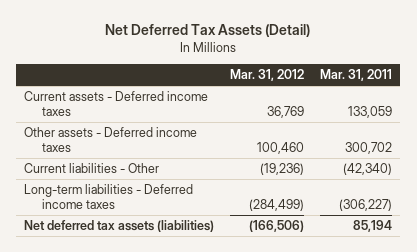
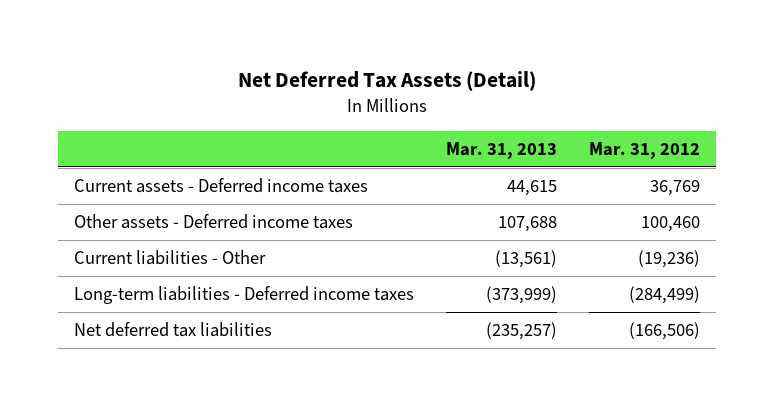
[320,69,393,82] Mar. 31, 2011 -> none
none -> [446,141,558,159] Mar. 31, 2013
[24,219,215,232] Net deferred tax assets (liabilities) -> [74,321,273,337] Net deferred tax liabilities

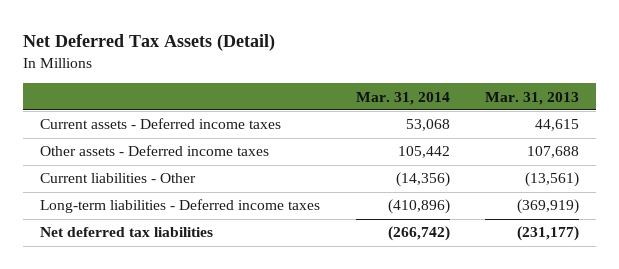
[589,141,701,159] Mar. 31, 2012 -> none
none -> [355,91,450,105] Mar. 31, 2014
[486,285,558,304] (373,999) -> [516,199,579,215] (369,919)
[486,321,558,340] (235,257) -> [516,226,579,242] (231,177)

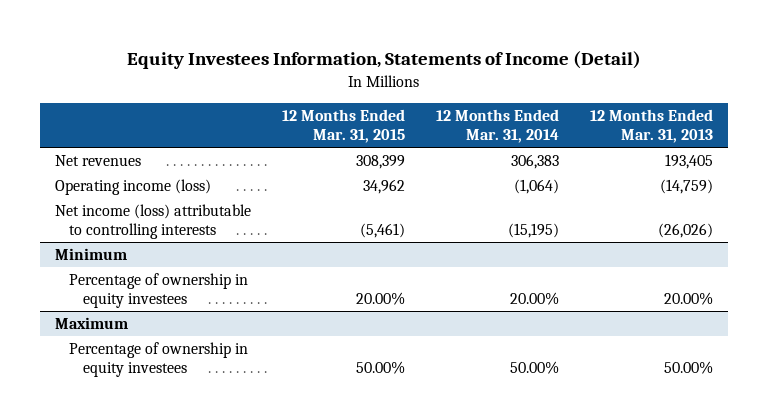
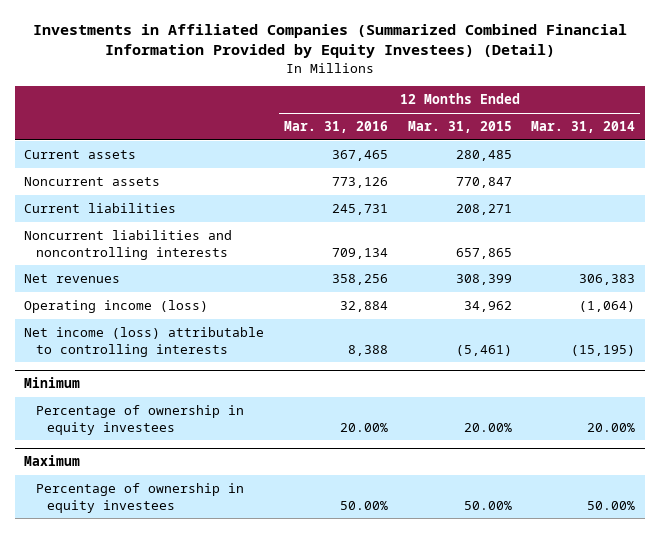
[127,50,642,69] Equity Investees Information, Statements of Income (Detail) -> [32,23,627,59] Investments in Affiliated Companies (Summarized Combined Financial Information Provided by Equity Investees) (Detail)
[589,108,713,144] 12 Months Ended Mar. 31, 2013 -> none
none -> [283,121,388,134] Mar. 31, 2016
none -> [24,150,137,160] Current assets
none -> [24,177,161,187] Noncurrent assets
none -> [24,203,177,214] Current liabilities
none -> [24,230,233,260] Noncurrent liabilities and noncontrolling interests

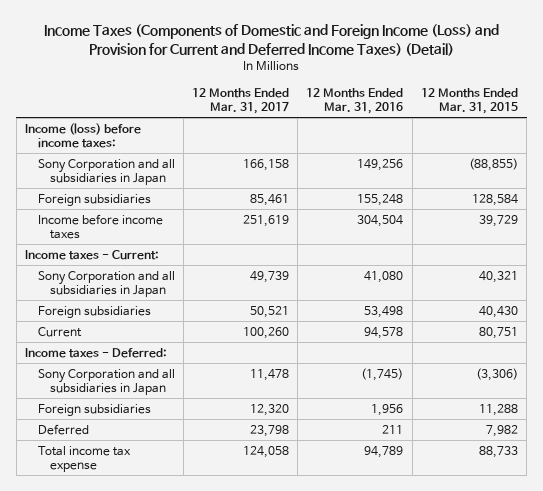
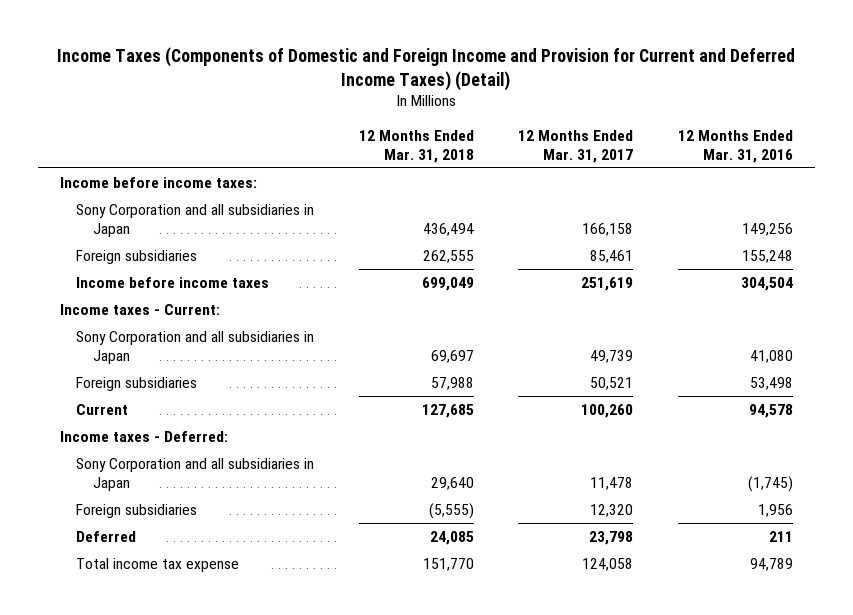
[44,23,500,56] Income Taxes (Components of Domestic and Foreign Income (Loss) and Provision for Current and Deferred Income Taxes) (Detail) -> [57,46,796,91] Income Taxes (Components of Domestic and Foreign Income and Provision for Current and Deferred Income Taxes) (Detail)
[420,87,518,115] 12 Months Ended Mar. 31, 2015 -> none
none -> [358,129,474,163] 12 Months Ended Mar. 31, 2018
[24,122,141,149] Income (loss) before income taxes: -> [60,176,258,188] Income before income taxes:

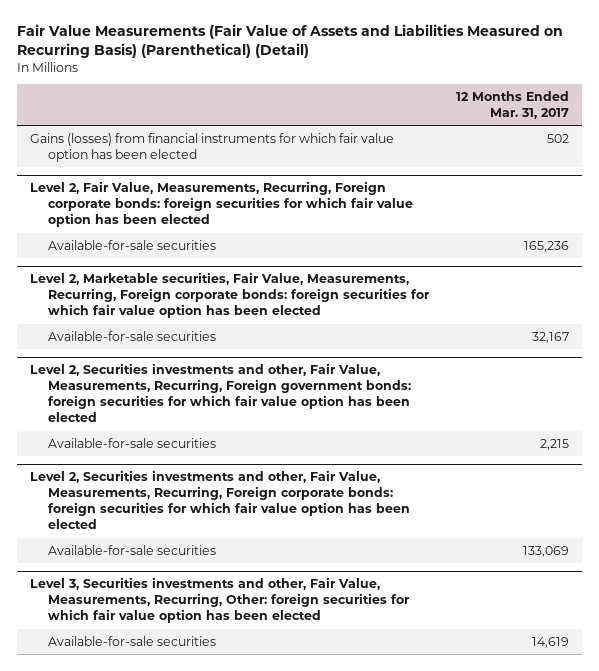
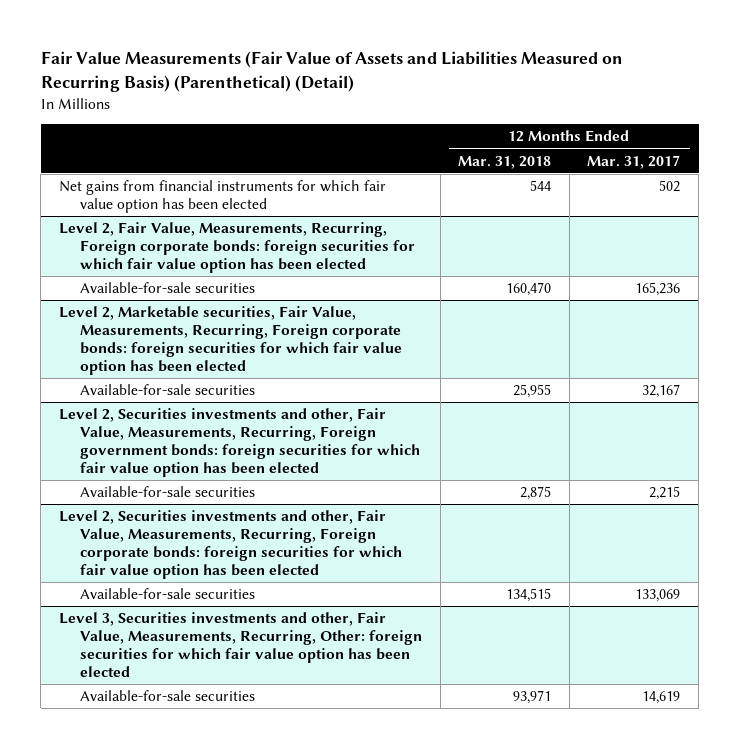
none -> [458,155,552,169] Mar. 31, 2018
[29,133,394,163] Gains (losses) from financial instruments for which fair value option has been elected -> [58,180,386,214] Net gains from financial instruments for which fair value option has been elected

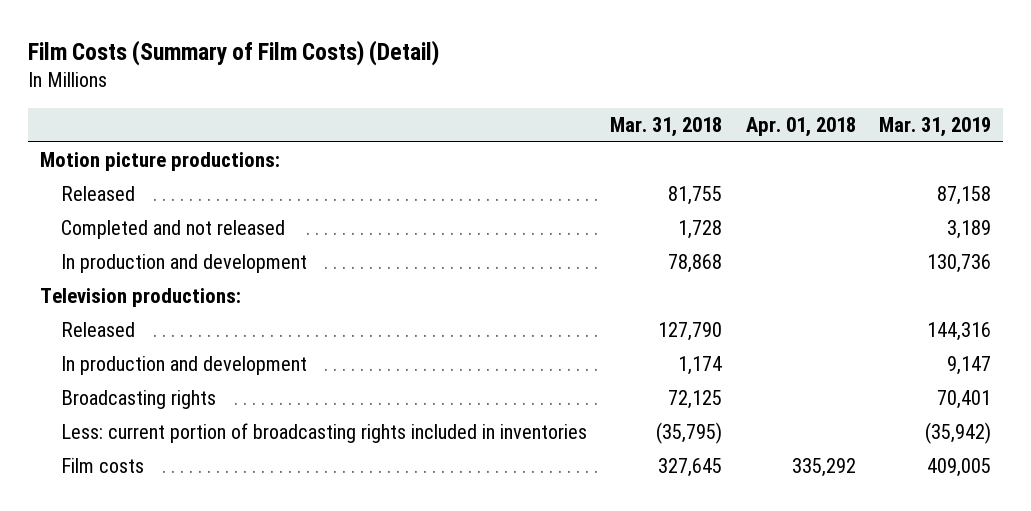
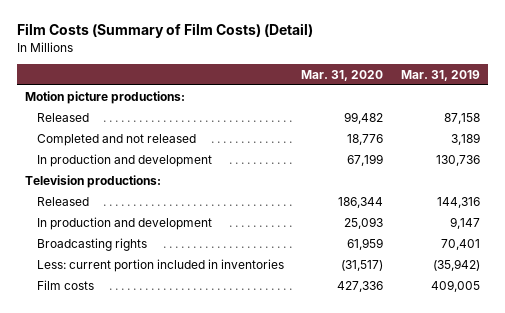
[610,116,723,137] Mar. 31, 2018 -> none
[745,116,856,137] Apr. 01, 2018 -> none
none -> [301,69,384,81] Mar. 31, 2020
[60,423,587,444] Less: current portion of broadcasting rights included in inventories -> [36,258,284,272] Less: current portion included in inventories

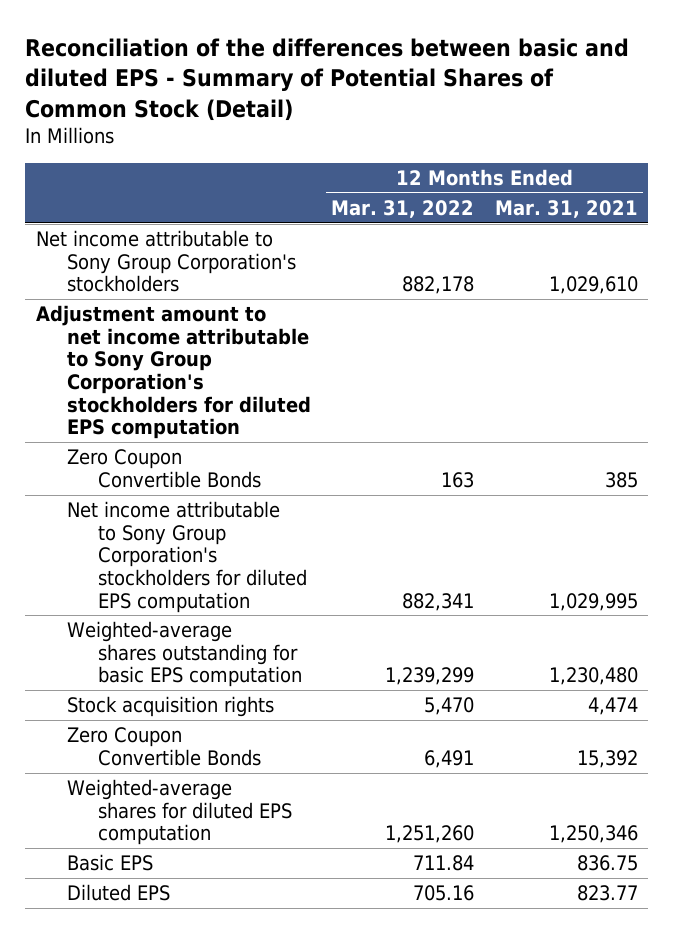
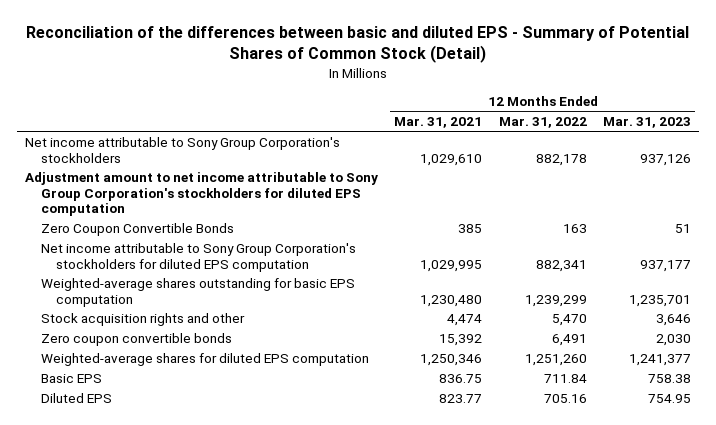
none -> [602,117,691,129] Mar. 31, 2023
[66,696,274,718] Stock acquisition rights -> [40,312,245,326] Stock acquisition rights and other
[66,727,261,766] Zero Coupon Convertible Bonds -> [40,332,232,346] Zero coupon convertible bonds

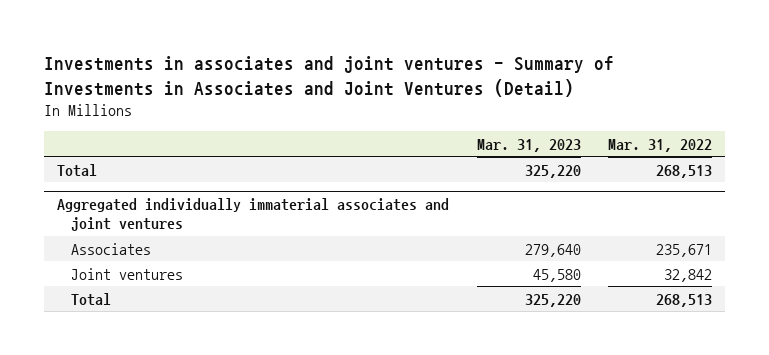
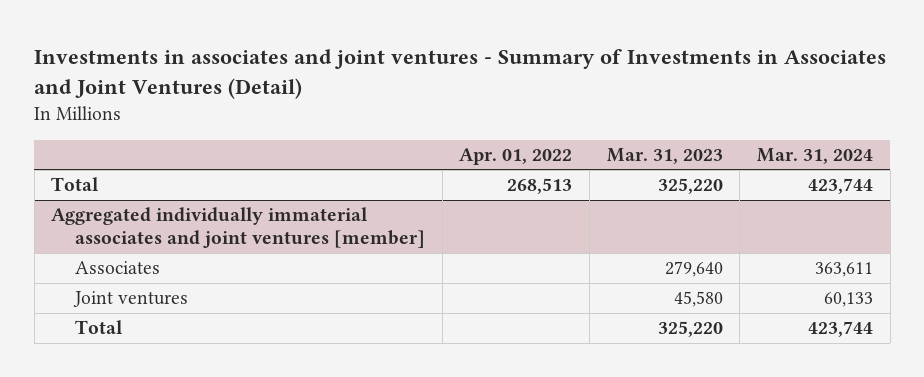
[607,138,712,152] Mar. 31, 2022 -> none
none -> [459,147,573,165] Apr. 01, 2022
none -> [757,147,874,164] Mar. 31, 2024
[57,198,450,232] Aggregated individually immaterial associates and joint ventures -> [51,207,426,248] Aggregated individually immaterial associates and joint ventures [member]

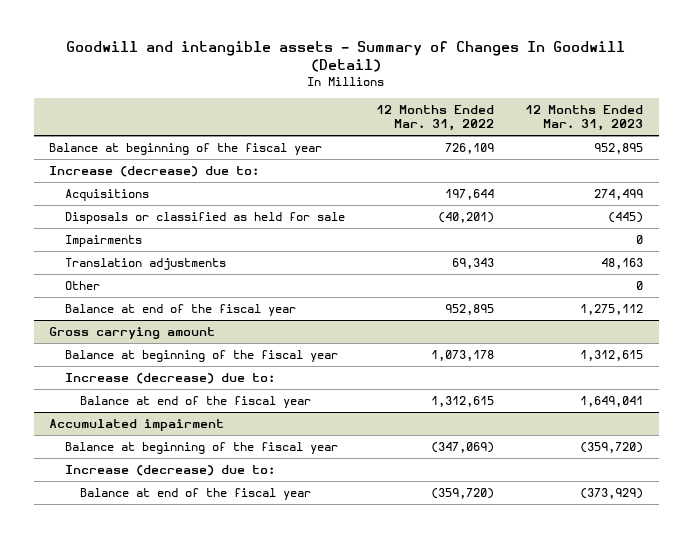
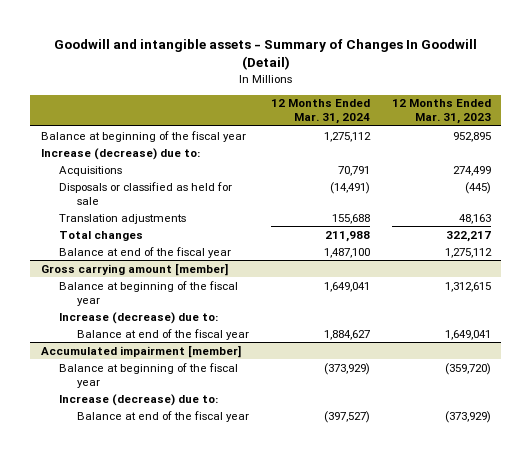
[376,104,495,132] 12 Months Ended Mar. 31, 2022 -> none
none -> [270,99,370,125] 12 Months Ended Mar. 31, 2024
[64,234,142,247] Impairments -> none
[64,280,100,290] Other -> none
none -> [59,230,144,241] Total changes
[49,326,216,339] Gross carrying amount -> [41,262,229,276] Gross carrying amount [member]
[49,418,225,431] Accumulated impairment -> [41,344,242,358] Accumulated impairment [member]

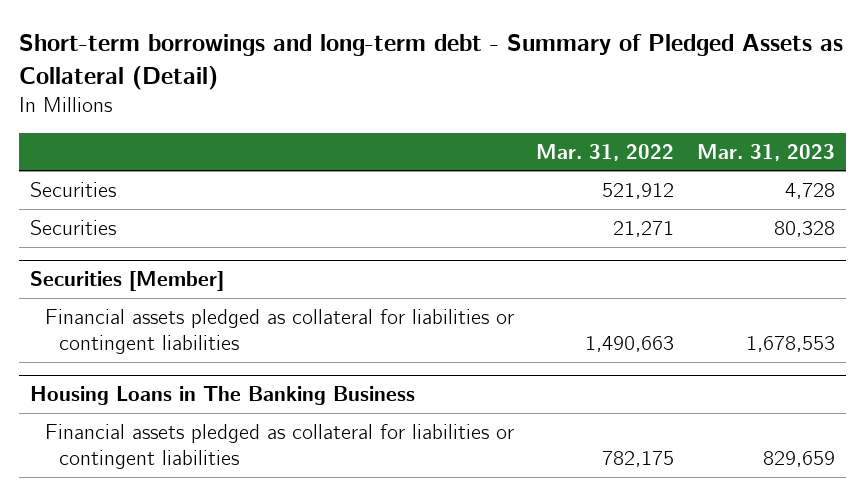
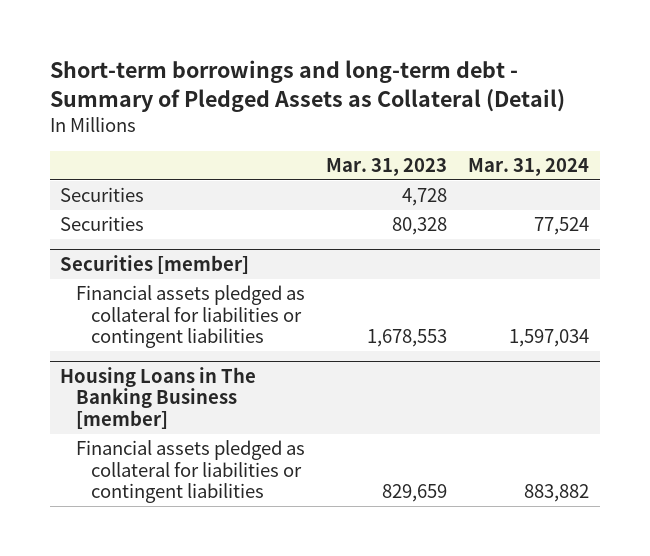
[536,143,675,161] Mar. 31, 2022 -> none
none -> [468,157,590,176] Mar. 31, 2024
[30,271,225,292] Securities [Member] -> [60,255,250,275] Securities [member]
[30,386,416,406] Housing Loans in The Banking Business -> [60,367,257,429] Housing Loans in The Banking Business [member]

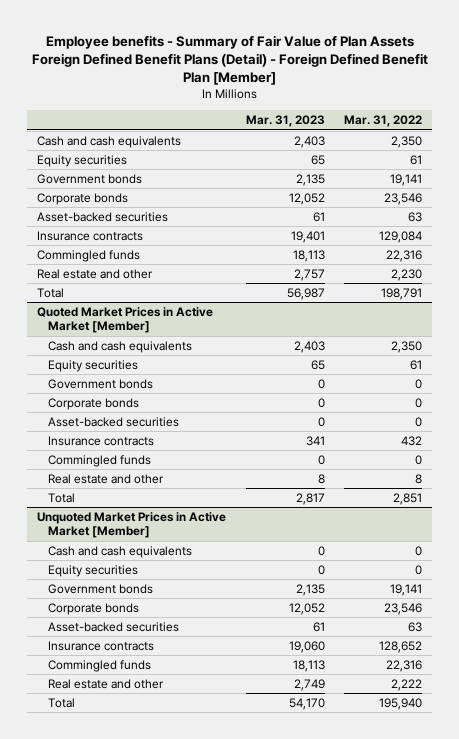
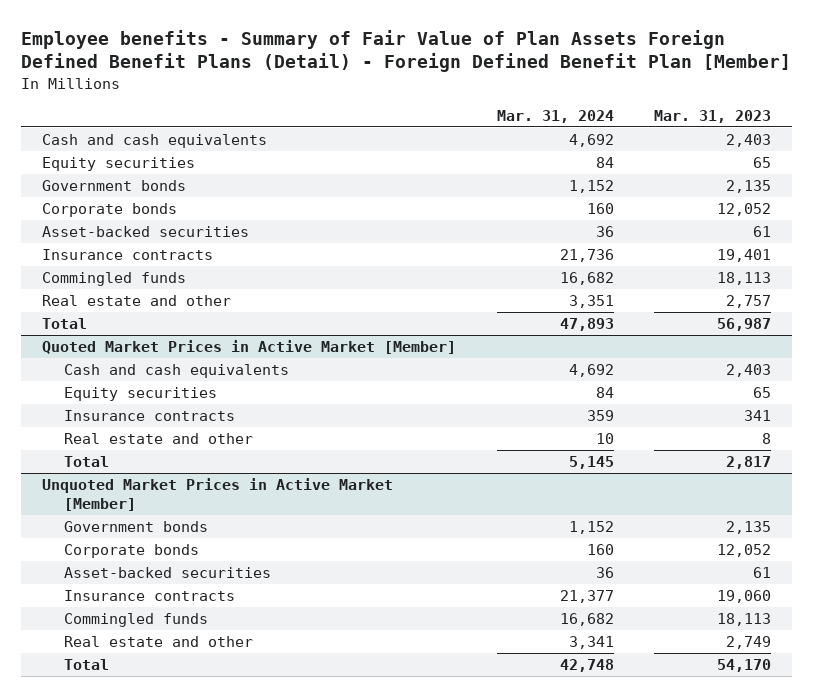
[344,115,423,128] Mar. 31, 2022 -> none
none -> [496,109,614,123] Mar. 31, 2024
[47,378,153,389] Government bonds -> none
[47,397,139,410] Corporate bonds -> none
[47,416,179,427] Asset-backed securities -> none
[47,454,151,467] Commingled funds -> none
[47,545,192,558] Cash and cash equivalents -> none
[47,564,138,577] Equity securities -> none

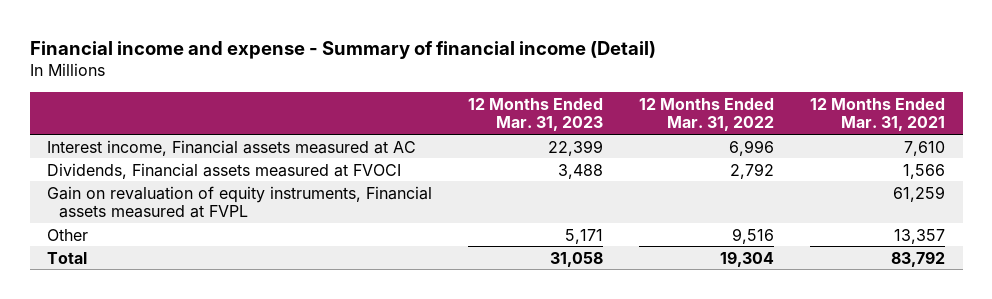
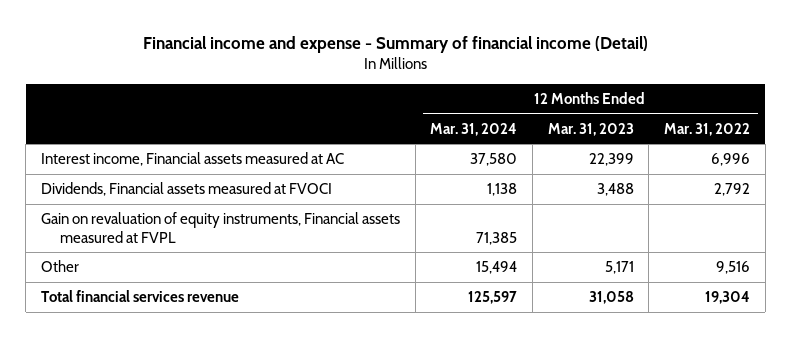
[809,97,945,132] 12 Months Ended Mar. 31, 2021 -> none
none -> [430,122,518,136] Mar. 31, 2024
[47,251,88,264] Total -> [40,290,239,303] Total financial services revenue

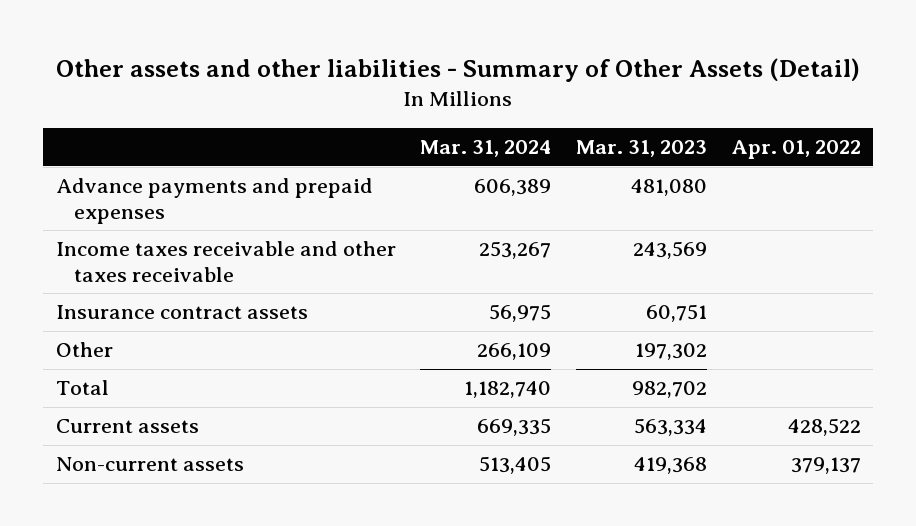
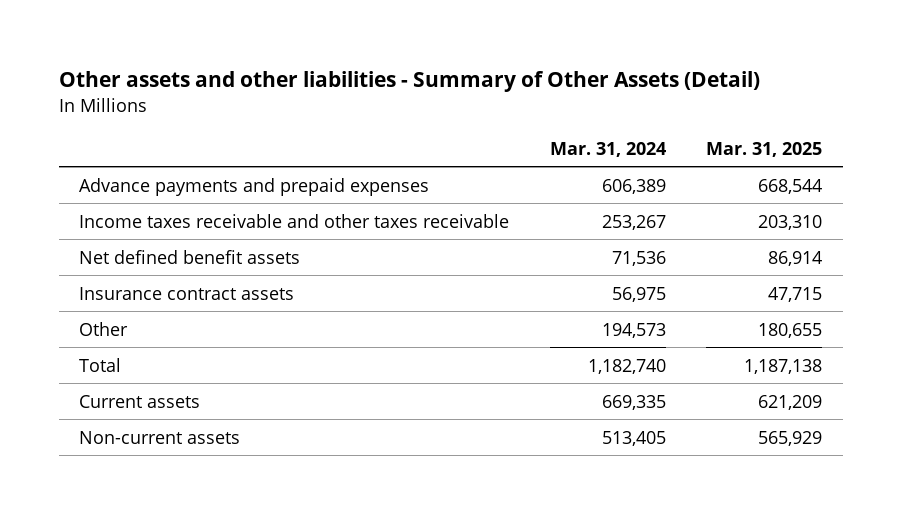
[576,140,708,158] Mar. 31, 2023 -> none
[731,140,861,160] Apr. 01, 2022 -> none
none -> [706,141,823,157] Mar. 31, 2025
none -> [79,249,301,264] Net defined benefit assets
[477,343,552,361] 266,109 -> [601,322,666,338] 194,573

